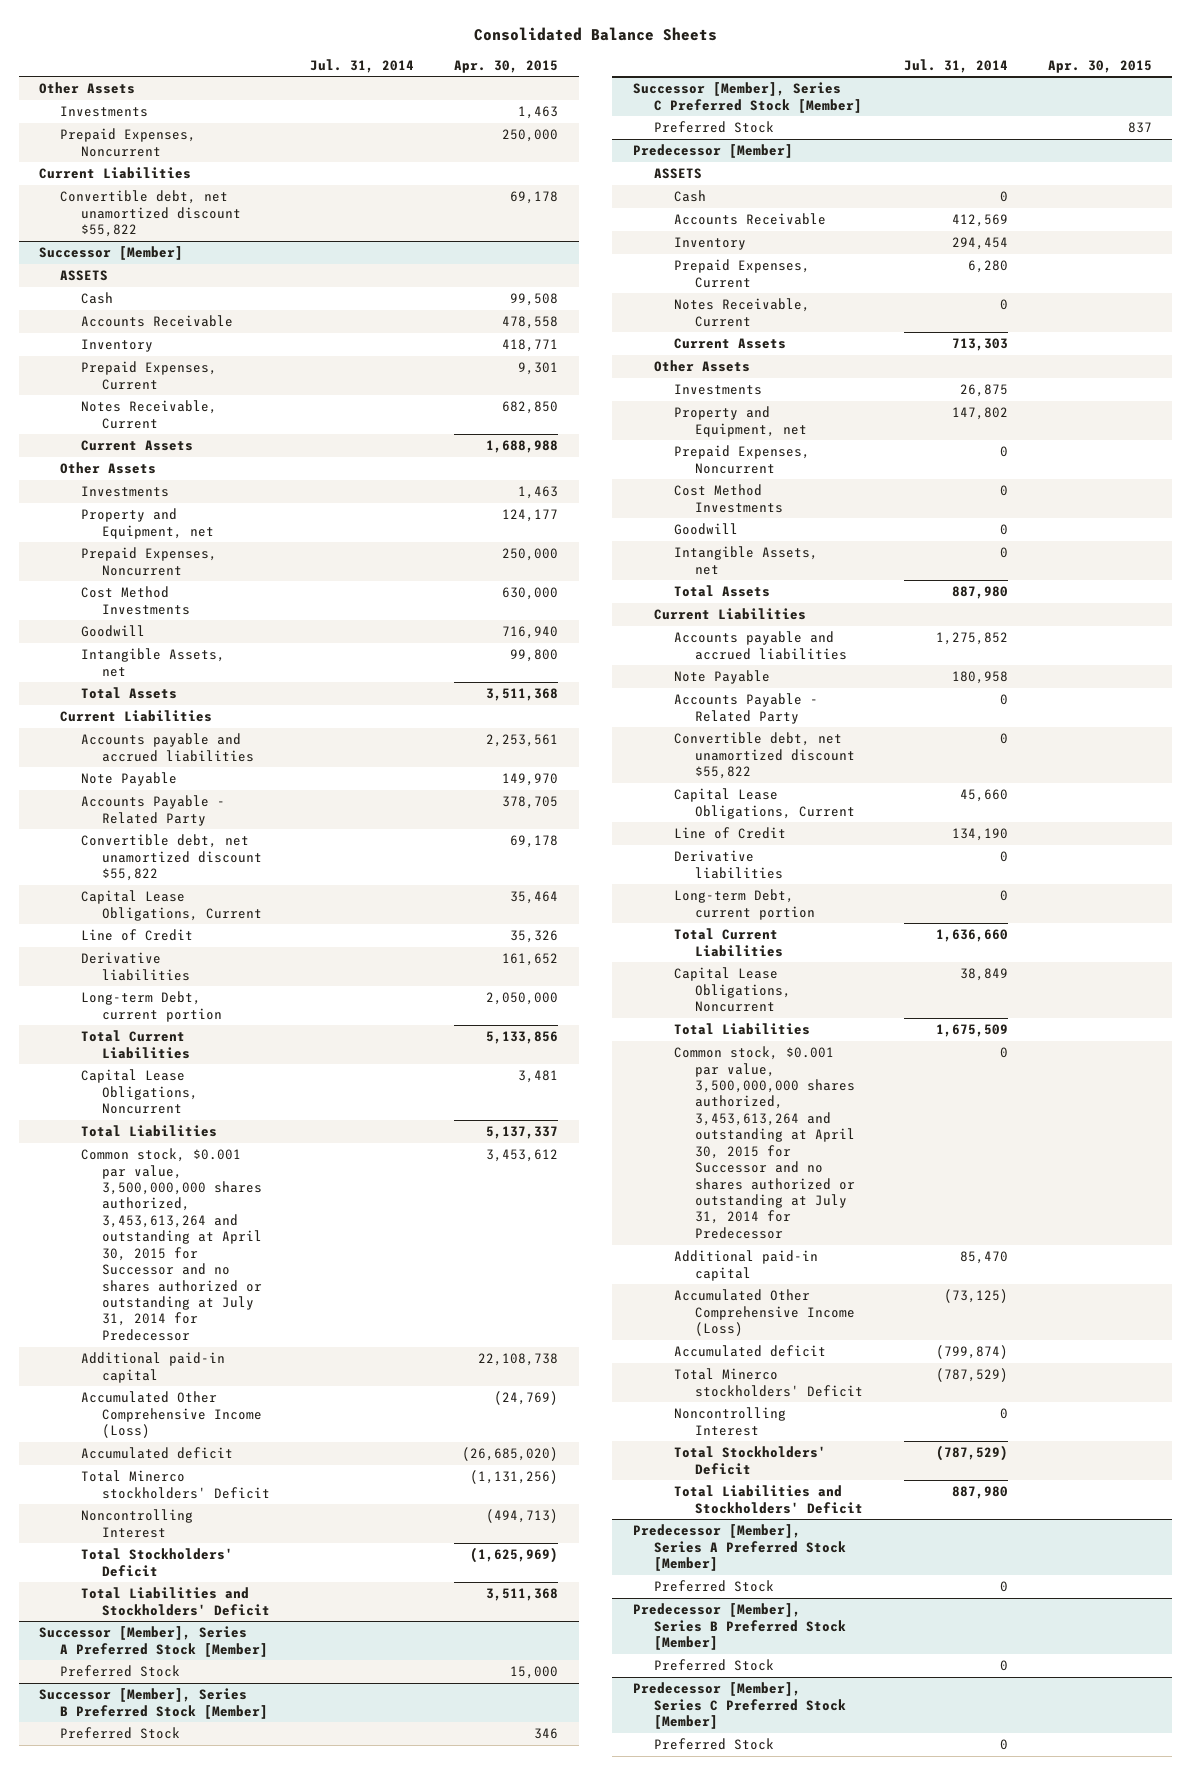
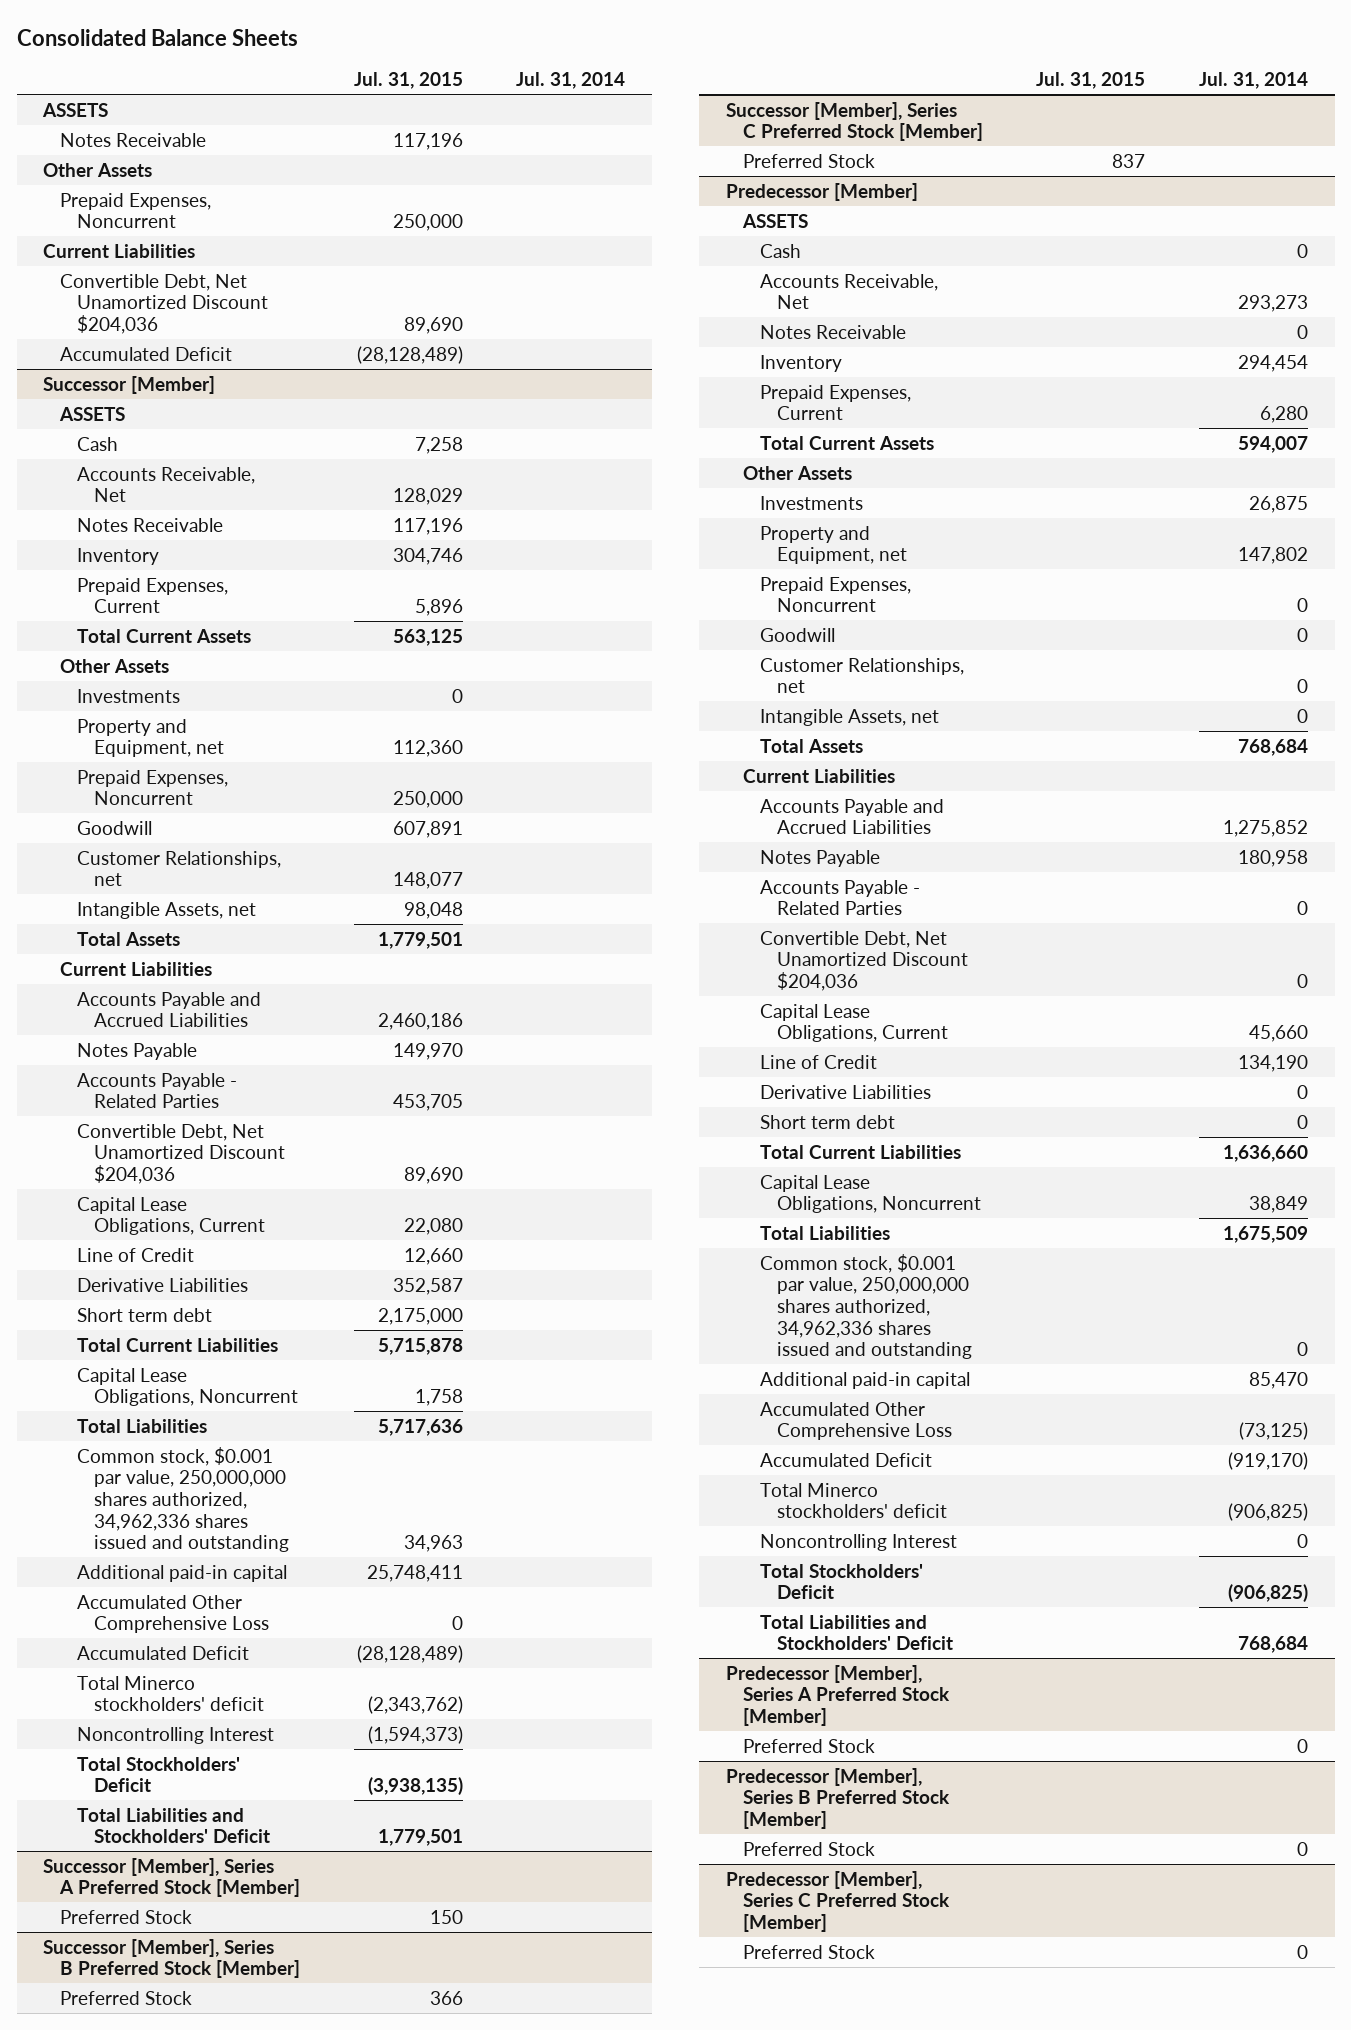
[454,59,559,73] Apr. 30, 2015 -> none
none -> [353,72,463,90] Jul. 31, 2015
none -> [42,102,109,117] ASSETS
none -> [60,132,207,147] Notes Receivable
[60,106,149,118] Investments -> none
[60,190,241,238] Convertible debt, net unamortized discount $55,822 -> [60,273,269,334] Convertible Debt, Net Unamortized Discount $204,036
none -> [60,346,233,361] Accumulated Deficit
[80,315,233,328] Accounts Receivable -> [77,466,256,503] Accounts Receivable, Net
none -> [77,517,224,532] Notes Receivable
[80,400,217,429] Notes Receivable, Current -> none
[80,440,193,452] Current Assets -> [77,628,252,643] Total Current Assets
[80,586,190,615] Cost Method Investments -> none
none -> [77,850,282,887] Customer Relationships, net
[80,733,254,762] Accounts payable and accrued liabilities -> [77,991,262,1028] Accounts Payable and Accrued Liabilities
[80,772,177,787] Note Payable -> [77,1042,198,1060] Notes Payable
[80,795,225,826] Accounts Payable - Related Party -> [77,1072,238,1109] Accounts Payable - Related Parties
[80,834,262,882] Convertible debt, net unamortized discount $55,822 -> [77,1123,285,1184] Convertible Debt, Net Unamortized Discount $204,036
[80,952,190,981] Derivative liabilities -> [77,1277,249,1292] Derivative Liabilities
[80,991,222,1022] Long-term Debt, current portion -> [77,1307,213,1322] Short term debt
[80,1148,262,1341] Common stock, $0.001 par value, 3,500,000,000 shares authorized, 3,453,613,264 and outstanding at April 30, 2015 for Successor and no shares authorized or outstanding at July 31, 2014 for Predecessor -> [77,1446,289,1553] Common stock, $0.001 par value, 250,000,000 shares authorized, 34,962,336 shares issued and outstanding
[80,1391,262,1439] Accumulated Other Comprehensive Income (Loss) -> [77,1594,269,1634] Accumulated Other Comprehensive Loss
[80,1447,233,1460] Accumulated deficit -> [77,1645,250,1660] Accumulated Deficit
[80,1470,270,1499] Total Minerco stockholders' Deficit -> [77,1675,264,1712] Total Minerco stockholders' deficit
[674,213,827,226] Accounts Receivable -> [759,273,938,310] Accounts Receivable, Net
[951,214,1008,228] 412,569 -> [1238,295,1309,313] 293,273
none -> [759,324,906,339] Notes Receivable
[674,298,811,327] Notes Receivable, Current -> none
[674,338,787,350] Current Assets -> [759,435,934,450] Total Current Assets
[951,338,1008,352] 713,303 -> [1238,435,1309,453] 594,007
[674,484,784,513] Cost Method Investments -> none
none -> [759,657,964,694] Customer Relationships, net
[951,586,1008,600] 887,980 -> [1238,738,1309,756] 768,684
[674,631,848,660] Accounts payable and accrued liabilities -> [759,798,944,835] Accounts Payable and Accrued Liabilities
[674,670,771,685] Note Payable -> [759,849,880,867] Notes Payable
[674,693,819,724] Accounts Payable - Related Party -> [759,879,920,916] Accounts Payable - Related Parties
[674,732,856,780] Convertible debt, net unamortized discount $55,822 -> [759,930,968,991] Convertible Debt, Net Unamortized Discount $204,036
[674,850,784,879] Derivative liabilities -> [759,1084,931,1099] Derivative Liabilities
[674,889,816,920] Long-term Debt, current portion -> [759,1114,895,1129] Short term debt
[674,1046,856,1239] Common stock, $0.001 par value, 3,500,000,000 shares authorized, 3,453,613,264 and outstanding at April 30, 2015 for Successor and no shares authorized or outstanding at July 31, 2014 for Predecessor -> [759,1253,972,1360] Common stock, $0.001 par value, 250,000,000 shares authorized, 34,962,336 shares issued and outstanding
[674,1289,856,1337] Accumulated Other Comprehensive Income (Loss) -> [759,1401,952,1441] Accumulated Other Comprehensive Loss
[674,1345,827,1358] Accumulated deficit -> [759,1452,932,1467] Accumulated Deficit
[935,1345,1008,1360] (799,874) -> [1228,1451,1309,1470] (919,170)
[674,1368,864,1397] Total Minerco stockholders' Deficit -> [759,1482,947,1519] Total Minerco stockholders' deficit
[935,1368,1008,1383] (787,529) -> [1228,1503,1309,1522] (906,825)
[935,1445,1008,1462] (787,529) -> [1228,1584,1309,1603] (906,825)
[951,1486,1008,1500] 887,980 -> [1238,1636,1309,1654] 768,684

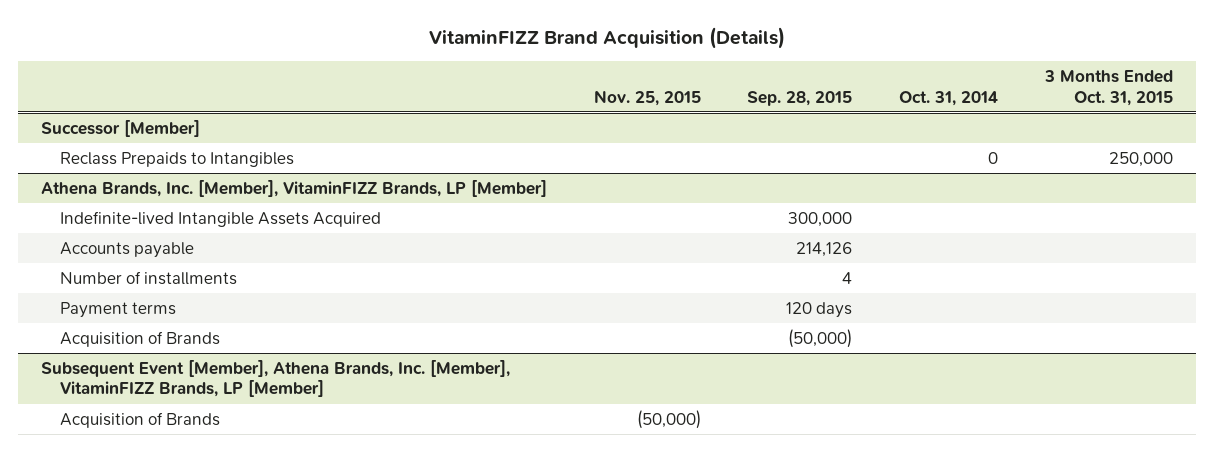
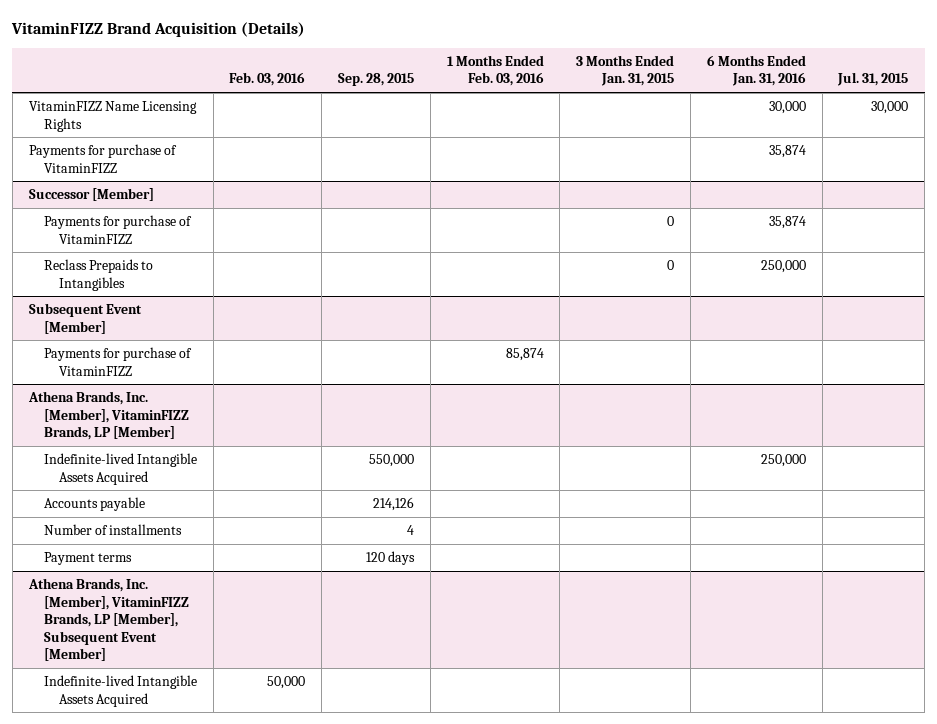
[593,89,701,106] Nov. 25, 2015 -> none
[899,90,999,106] Oct. 31, 2014 -> none
[1043,70,1173,106] 3 Months Ended Oct. 31, 2015 -> none
none -> [229,72,306,87] Feb. 03, 2016
none -> [446,54,544,87] 1 Months Ended Feb. 03, 2016
none -> [576,54,675,87] 3 Months Ended Jan. 31, 2015
none -> [706,54,806,87] 6 Months Ended Jan. 31, 2016
none -> [837,72,909,87] Jul. 31, 2015
none -> [28,101,197,132] VitaminFIZZ Name Licensing Rights
none -> [28,144,177,173] Payments for purchase of VitaminFIZZ
none -> [43,215,192,244] Payments for purchase of VitaminFIZZ
none -> [28,303,142,334] Subsequent Event [Member]
none -> [43,347,192,376] Payments for purchase of VitaminFIZZ
[788,211,853,227] 300,000 -> [368,454,414,468] 550,000
[60,330,221,347] Acquisition of Brands -> none
[60,411,221,428] Acquisition of Brands -> none
[41,359,511,398] Subsequent Event [Member], Athena Brands, Inc. [Member], VitaminFIZZ Brands, LP [Member] -> [27,578,189,662] Athena Brands, Inc. [Member], VitaminFIZZ Brands, LP [Member], Subsequent Event [Member]
none -> [43,675,197,707] Indefinite-lived Intangible Assets Acquired

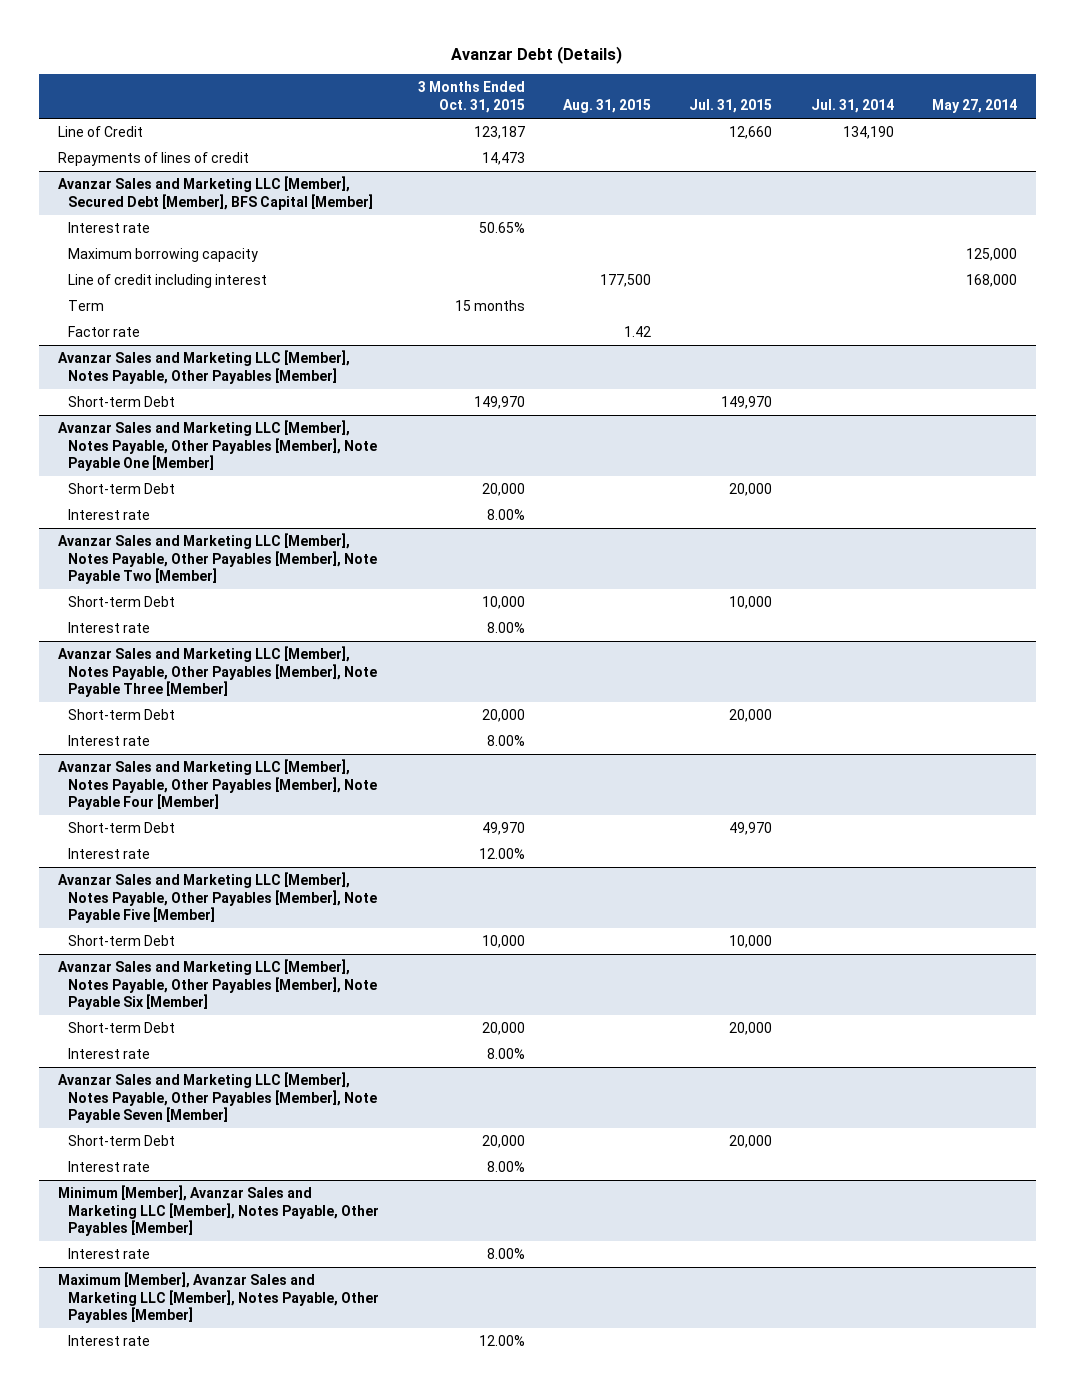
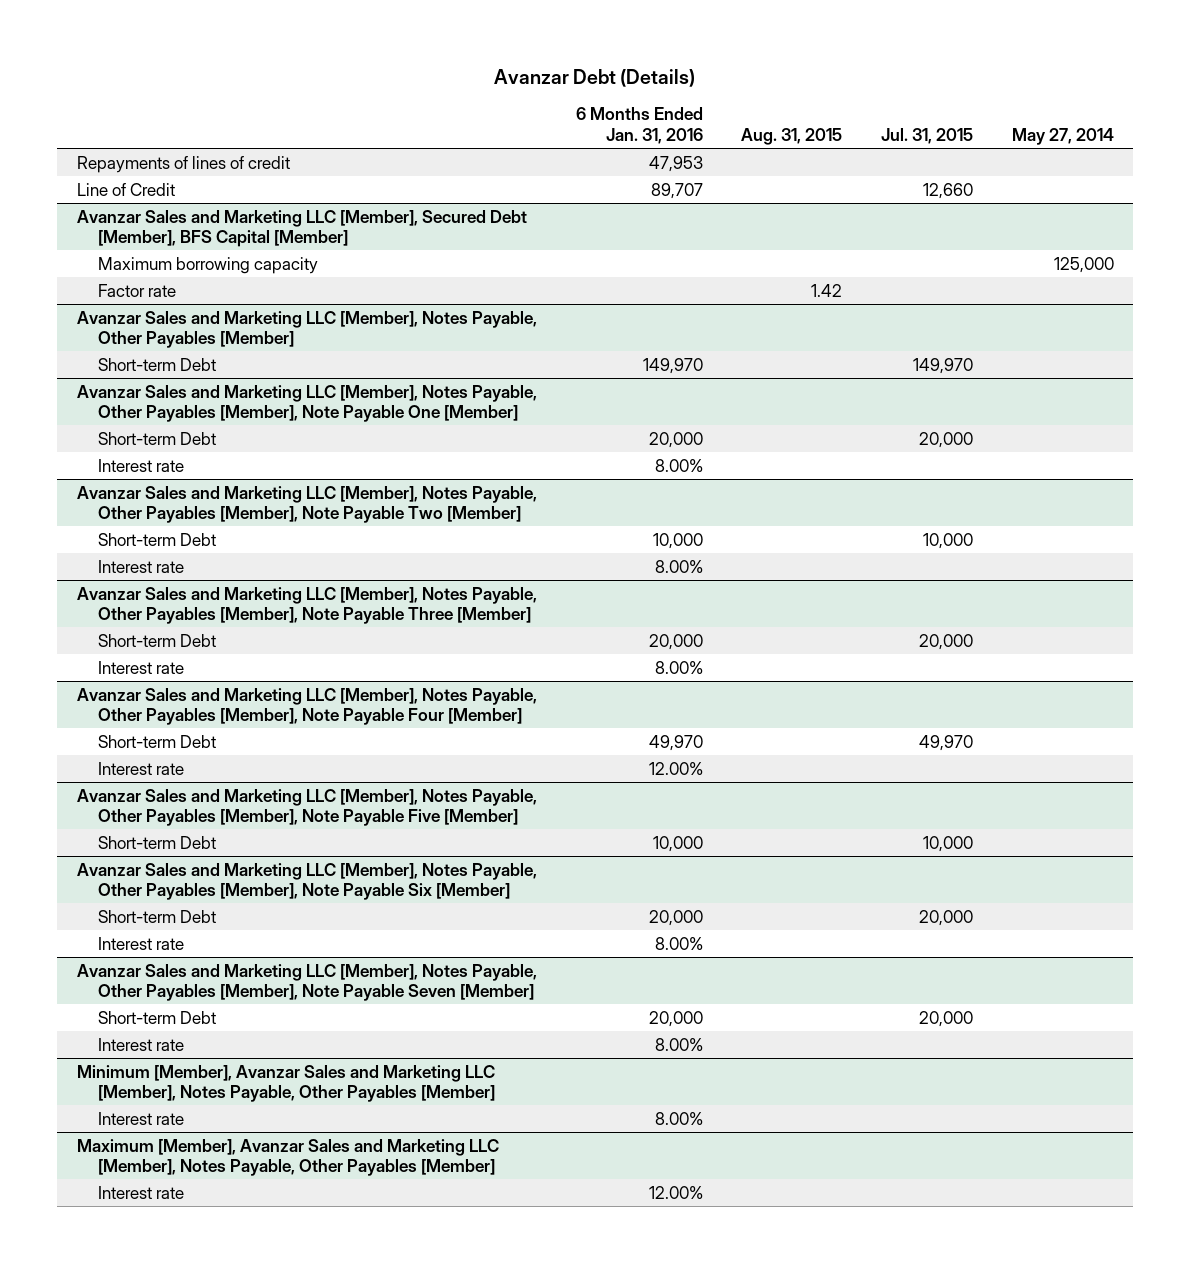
[417,81,525,113] 3 Months Ended Oct. 31, 2015 -> none
[810,98,894,113] Jul. 31, 2014 -> none
none -> [575,107,703,144] 6 Months Ended Jan. 31, 2016
[57,126,143,138] Line of Credit -> [76,182,175,196] Line of Credit
[68,222,151,234] Interest rate -> none
[68,274,268,289] Line of credit including interest -> none
[68,300,105,312] Term -> none

